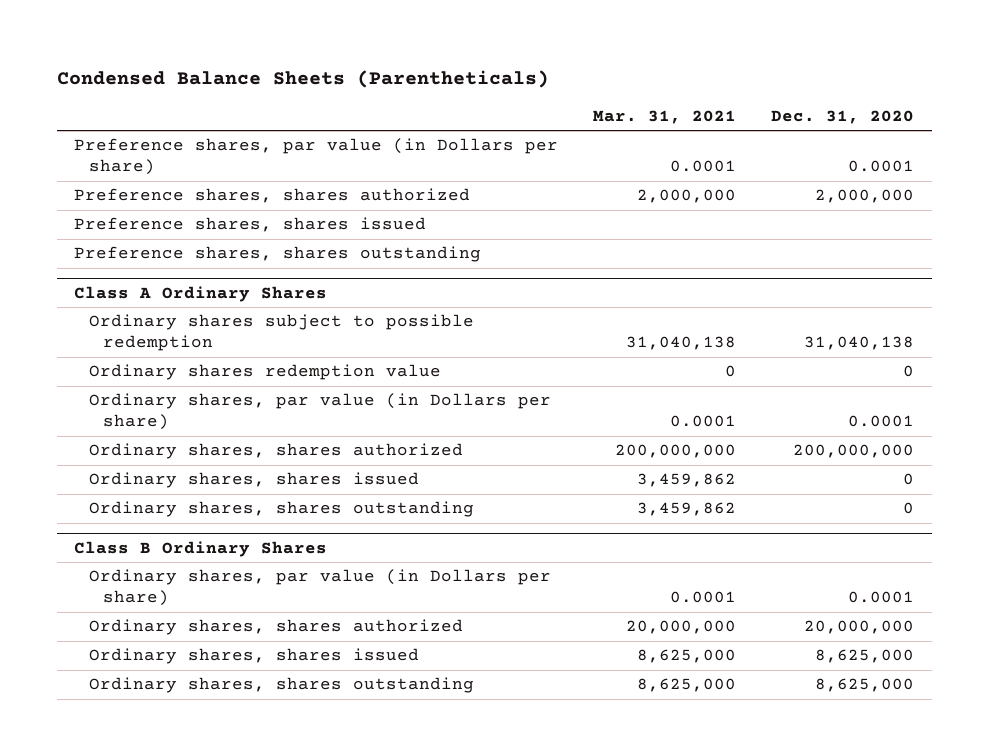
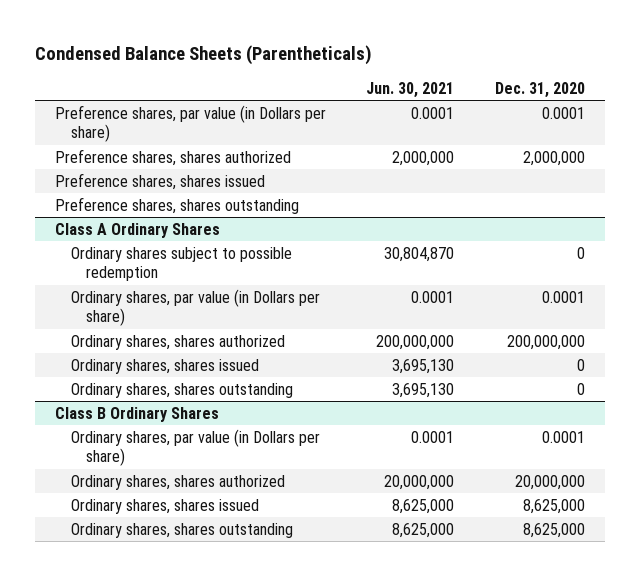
[593,109,737,124] Mar. 31, 2021 -> none
none -> [366,82,455,99] Jun. 30, 2021
[88,364,441,381] Ordinary shares redemption value -> none
[804,336,915,351] 31,040,138 -> [576,246,585,259] 0

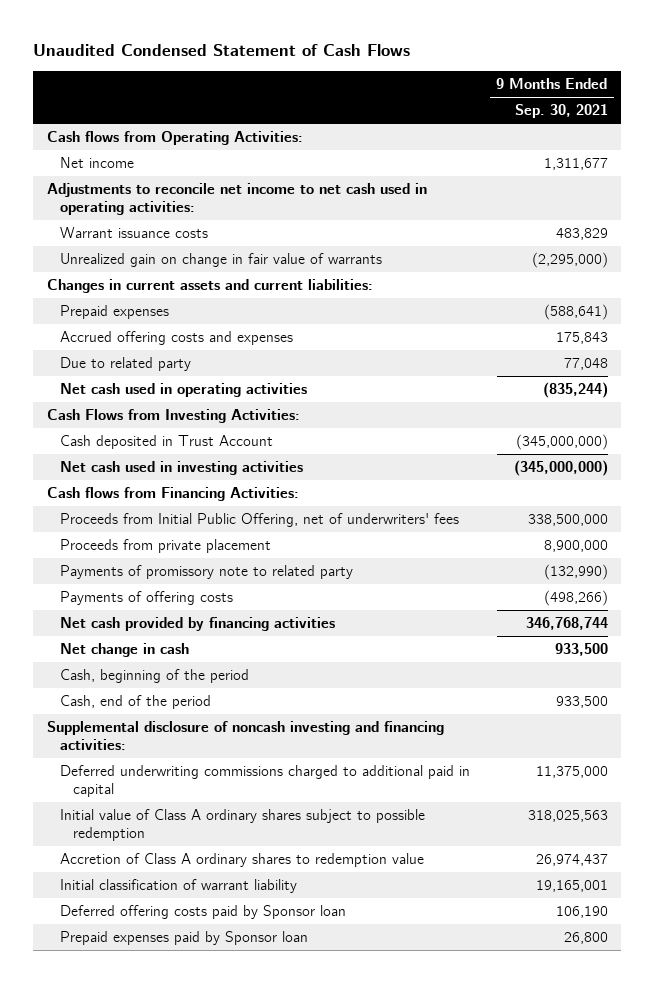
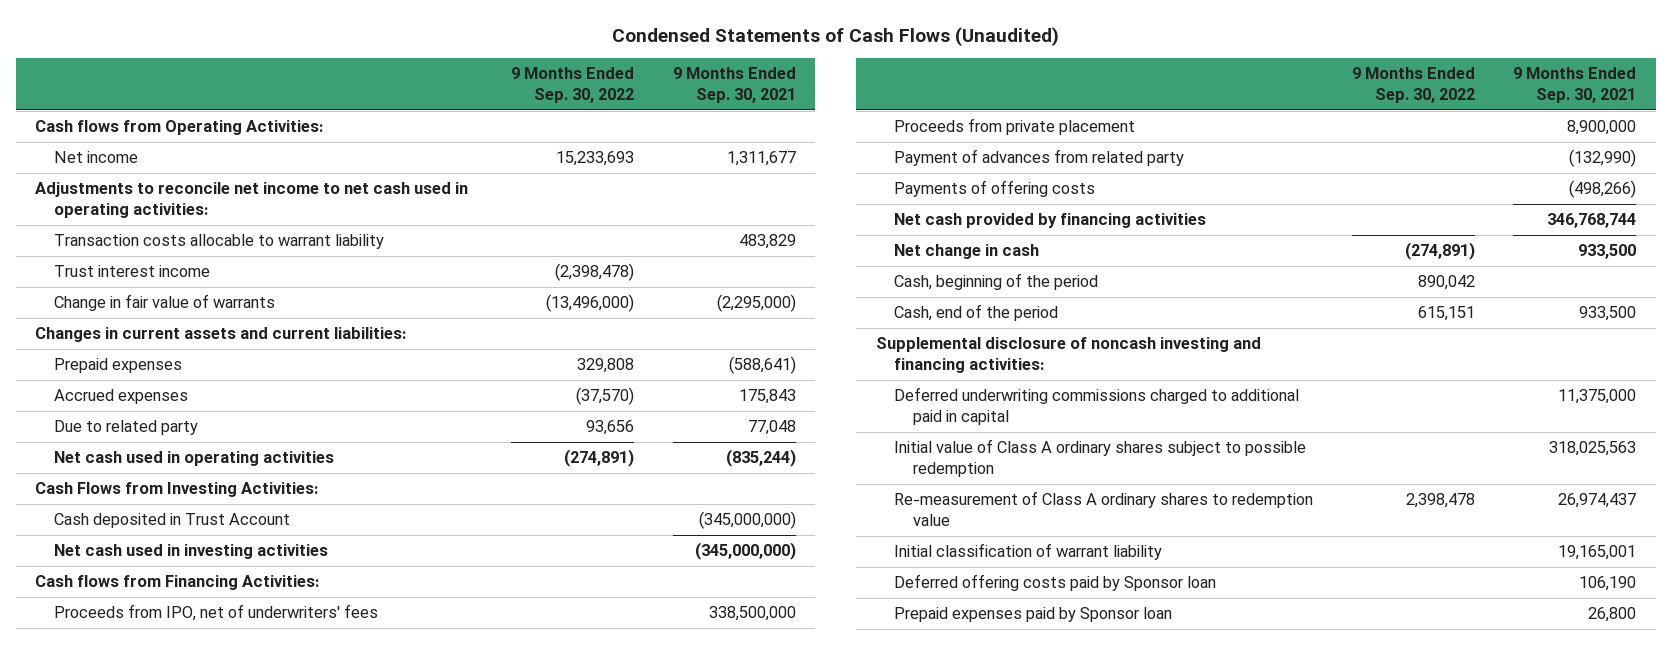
[33,44,411,57] Unaudited Condensed Statement of Cash Flows -> [611,26,1059,46] Condensed Statements of Cash Flows (Unaudited)
none -> [511,67,635,104] 9 Months Ended Sep. 30, 2022
[59,227,208,239] Warrant issuance costs -> [53,234,384,250] Transaction costs allocable to warrant liability
none -> [53,265,210,278] Trust interest income
[59,253,382,268] Unrealized gain on change in fair value of warrants -> [53,294,275,312] Change in fair value of warrants
[59,331,293,346] Accrued offering costs and expenses -> [53,389,188,405] Accrued expenses
[59,513,459,528] Proceeds from Initial Public Offering, net of underwriters' fees -> [53,604,378,622] Proceeds from IPO, net of underwriters' fees
[59,565,353,580] Payments of promissory note to related party -> [894,149,1185,167] Payment of advances from related party
[59,853,424,868] Accretion of Class A ordinary shares to redemption value -> [894,491,1314,527] Re-measurement of Class A ordinary shares to redemption value

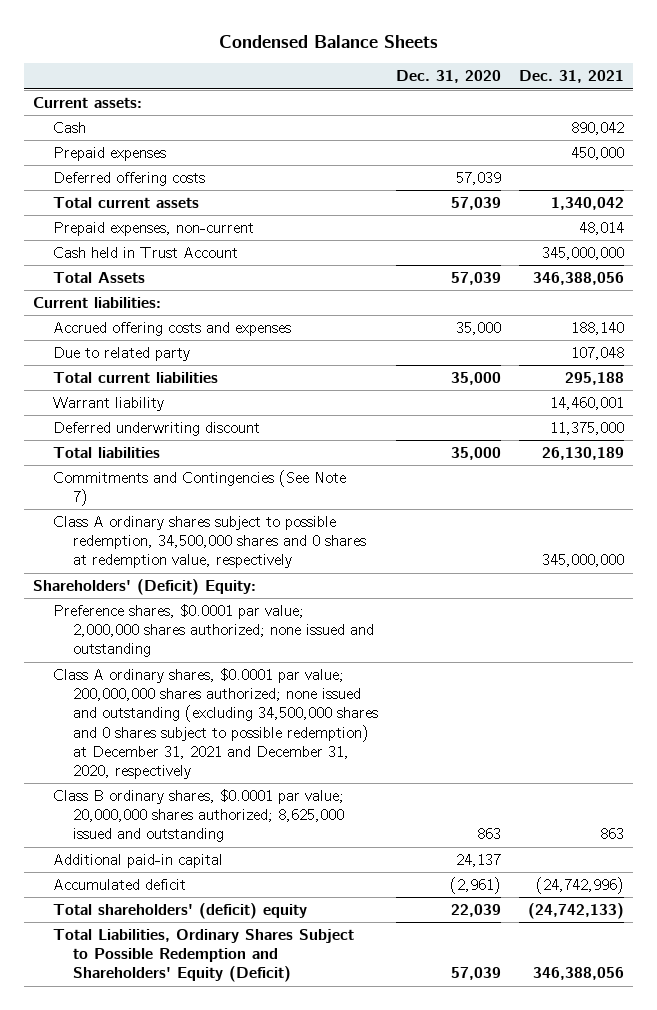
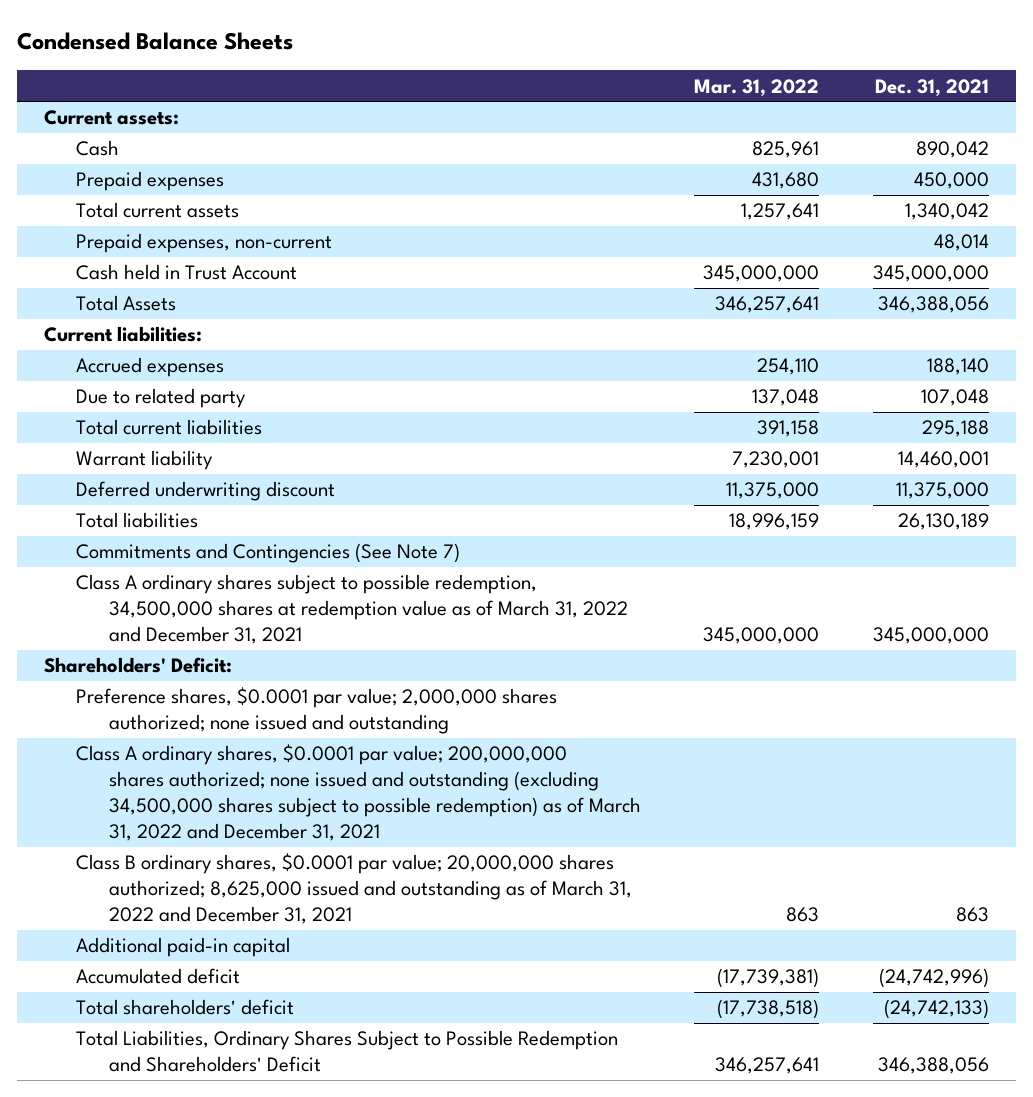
[395,70,501,84] Dec. 31, 2020 -> none
none -> [694,78,820,97] Mar. 31, 2022
[53,171,206,186] Deferred offering costs -> none
[53,321,292,336] Accrued offering costs and expenses -> [76,357,225,378] Accrued expenses
[53,515,366,569] Class A ordinary shares subject to possible redemption, 34,500,000 shares and 0 shares at redemption value, respectively -> [76,574,628,645] Class A ordinary shares subject to possible redemption, 34,500,000 shares at redemption value as of March 31, 2022 and December 31, 2021
[33,578,257,595] Shareholders' (Deficit) Equity: -> [44,657,233,674] Shareholders' Deficit:
[53,667,378,779] Class A ordinary shares, $0.0001 par value; 200,000,000 shares authorized; none issued and outstanding (excluding 34,500,000 shares and 0 shares subject to possible redemption) at December 31, 2021 and December 31, 2020, respectively -> [76,744,641,842] Class A ordinary shares, $0.0001 par value; 200,000,000 shares authorized; none issued and outstanding (excluding 34,500,000 shares subject to possible redemption) as of March 31, 2022 and December 31, 2021
[53,788,345,843] Class B ordinary shares, $0.0001 par value; 20,000,000 shares authorized; 8,625,000 issued and outstanding -> [76,853,632,925] Class B ordinary shares, $0.0001 par value; 20,000,000 shares authorized; 8,625,000 issued and outstanding as of March 31, 2022 and December 31, 2021
[53,902,308,919] Total shareholders' (deficit) equity -> [76,999,295,1016] Total shareholders' deficit
[53,928,355,983] Total Liabilities, Ordinary Shares Subject to Possible Redemption and Shareholders' Equity (Deficit) -> [76,1030,619,1073] Total Liabilities, Ordinary Shares Subject to Possible Redemption and Shareholders' Deficit

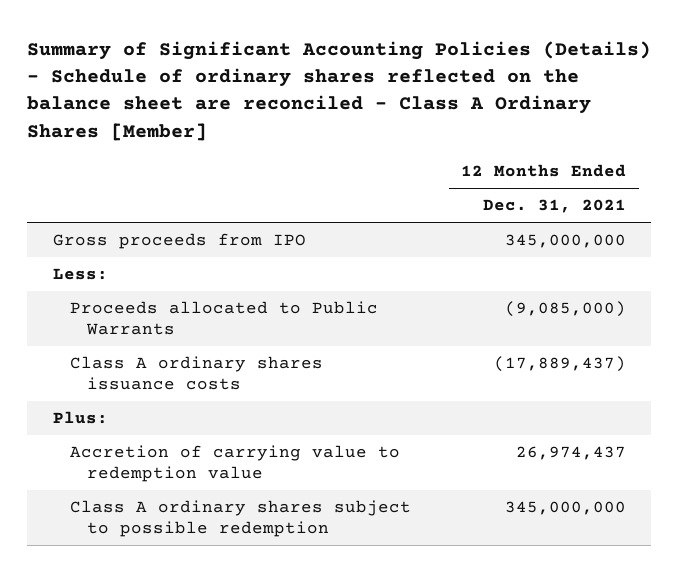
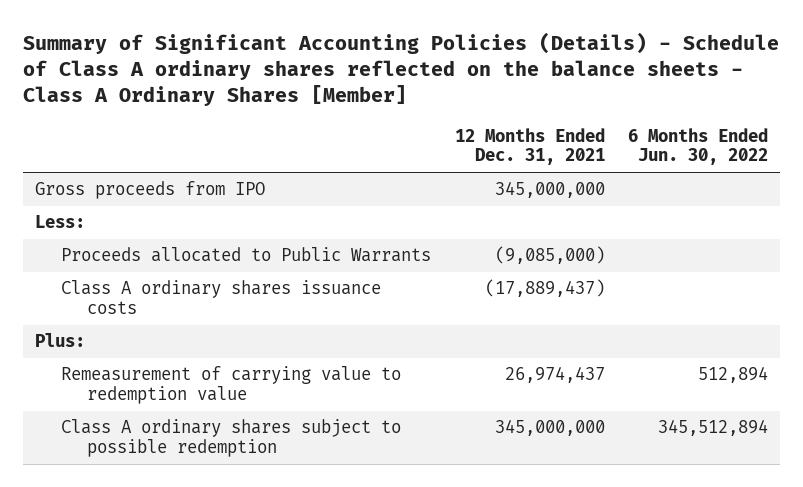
[27,40,652,141] Summary of Significant Accounting Policies (Details) - Schedule of ordinary shares reflected on the balance sheet are reconciled - Class A Ordinary Shares [Member] -> [23,31,780,107] Summary of Significant Accounting Policies (Details) - Schedule of Class A ordinary shares reflected on the balance sheets - Class A Ordinary Shares [Member]
none -> [628,127,769,166] 6 Months Ended Jun. 30, 2022
[69,445,400,483] Accretion of carrying value to redemption value -> [61,366,402,405] Remeasurement of carrying value to redemption value

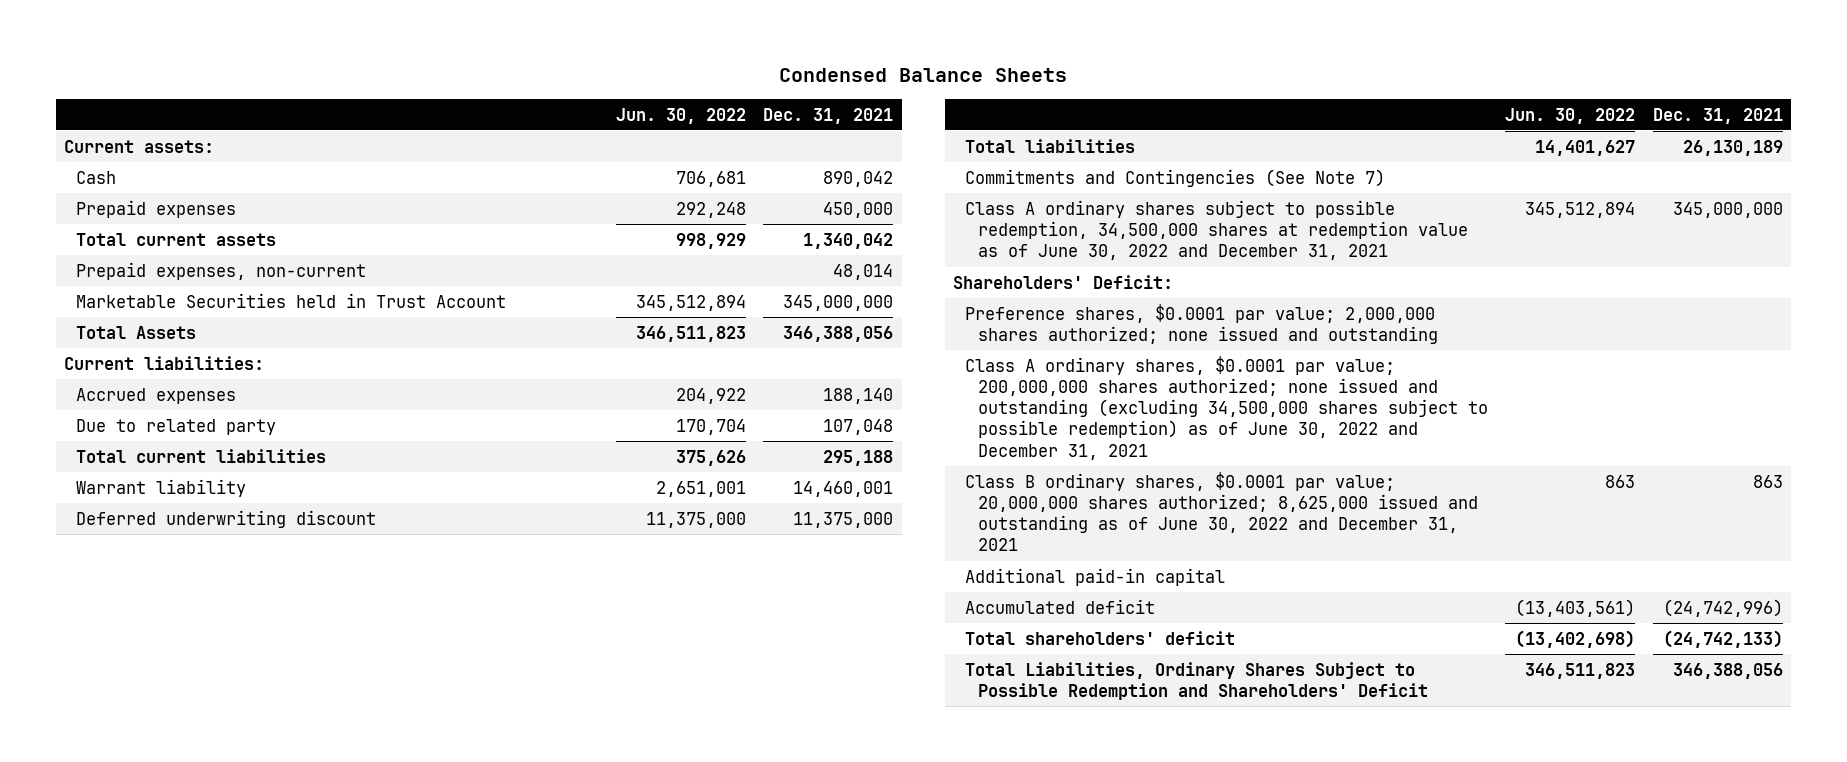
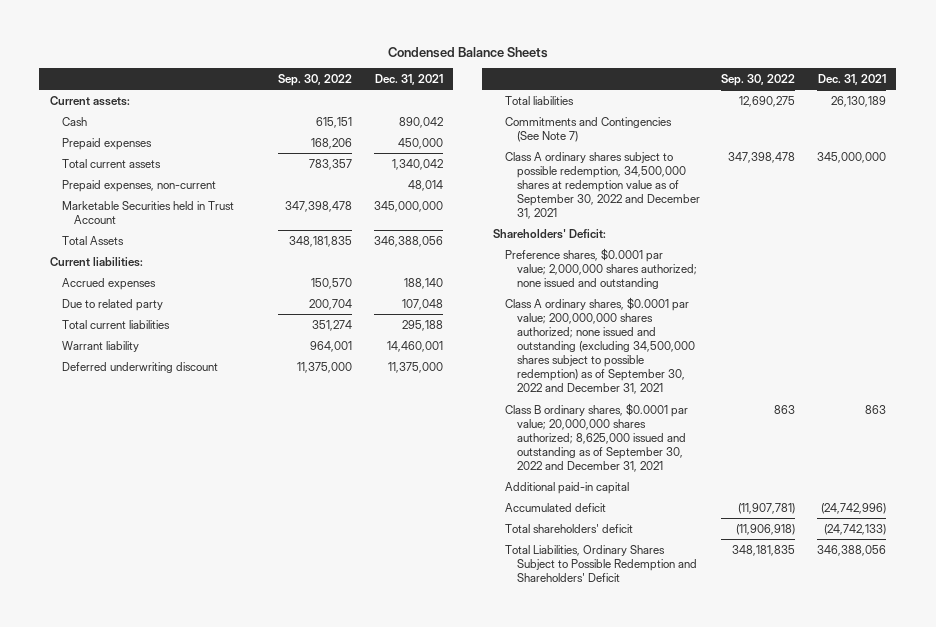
[616,107,747,124] Jun. 30, 2022 -> none
none -> [278,74,353,87] Sep. 30, 2022
[965,199,1468,261] Class A ordinary shares subject to possible redemption, 34,500,000 shares at redemption value as of June 30, 2022 and December 31, 2021 -> [504,151,701,220] Class A ordinary shares subject to possible redemption, 34,500,000 shares at redemption value as of September 30, 2022 and December 31, 2021
[965,355,1488,460] Class A ordinary shares, $0.0001 par value; 200,000,000 shares authorized; none issued and outstanding (excluding 34,500,000 shares subject to possible redemption) as of June 30, 2022 and December 31, 2021 -> [504,296,696,395] Class A ordinary shares, $0.0001 par value; 200,000,000 shares authorized; none issued and outstanding (excluding 34,500,000 shares subject to possible redemption) as of September 30, 2022 and December 31, 2021
[965,471,1478,552] Class B ordinary shares, $0.0001 par value; 20,000,000 shares authorized; 8,625,000 issued and outstanding as of June 30, 2022 and December 31, 2021 -> [504,402,688,473] Class B ordinary shares, $0.0001 par value; 20,000,000 shares authorized; 8,625,000 issued and outstanding as of September 30, 2022 and December 31, 2021

